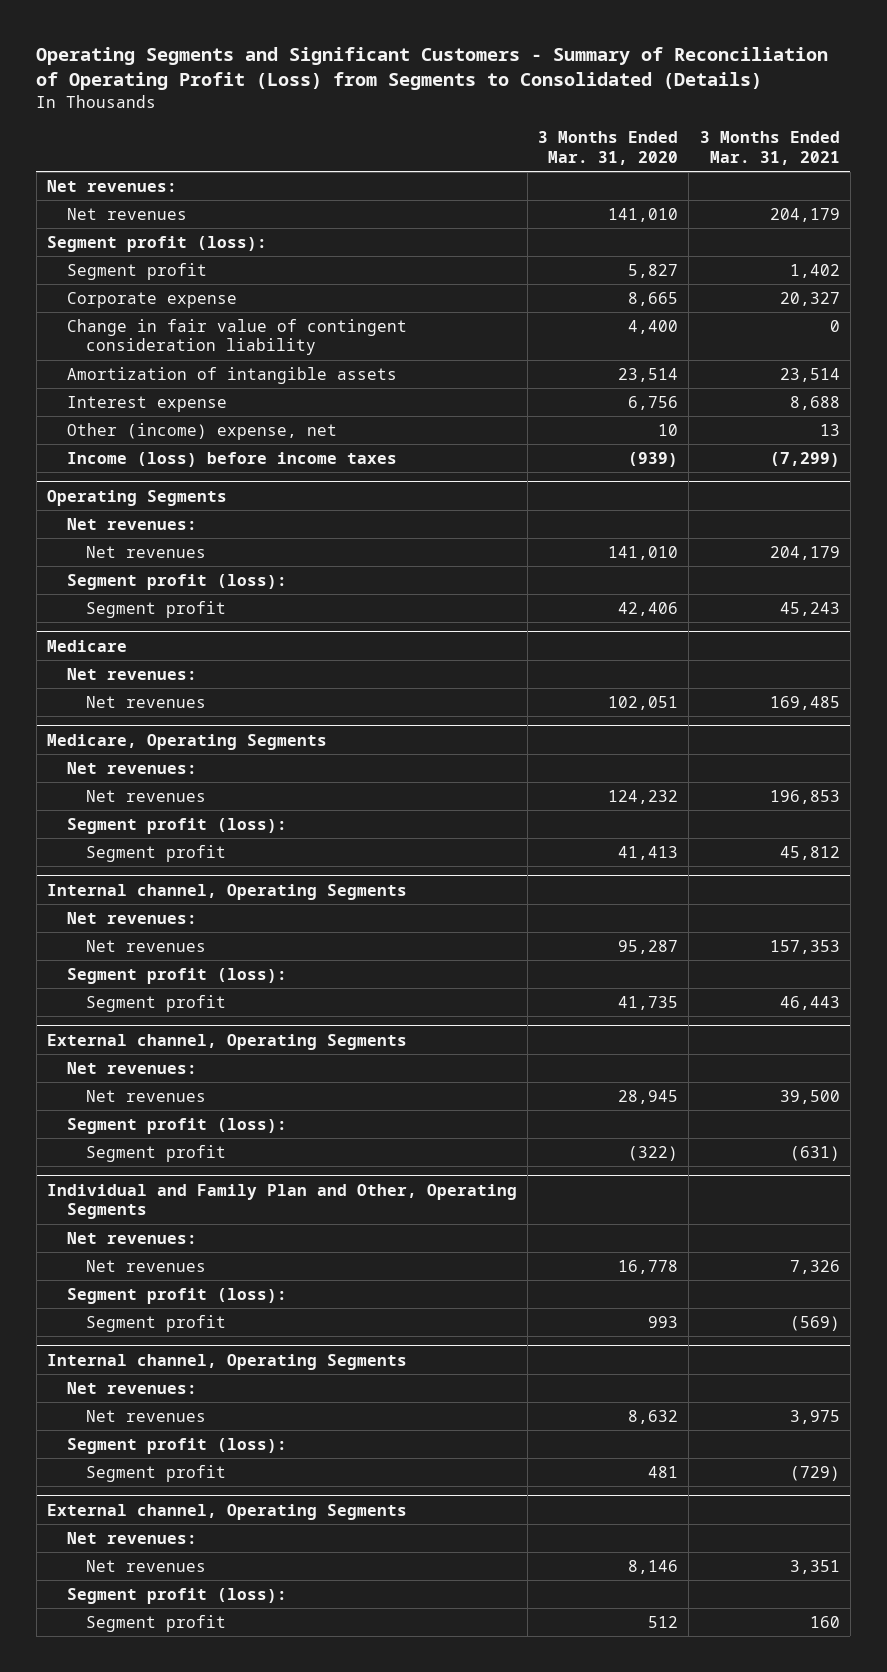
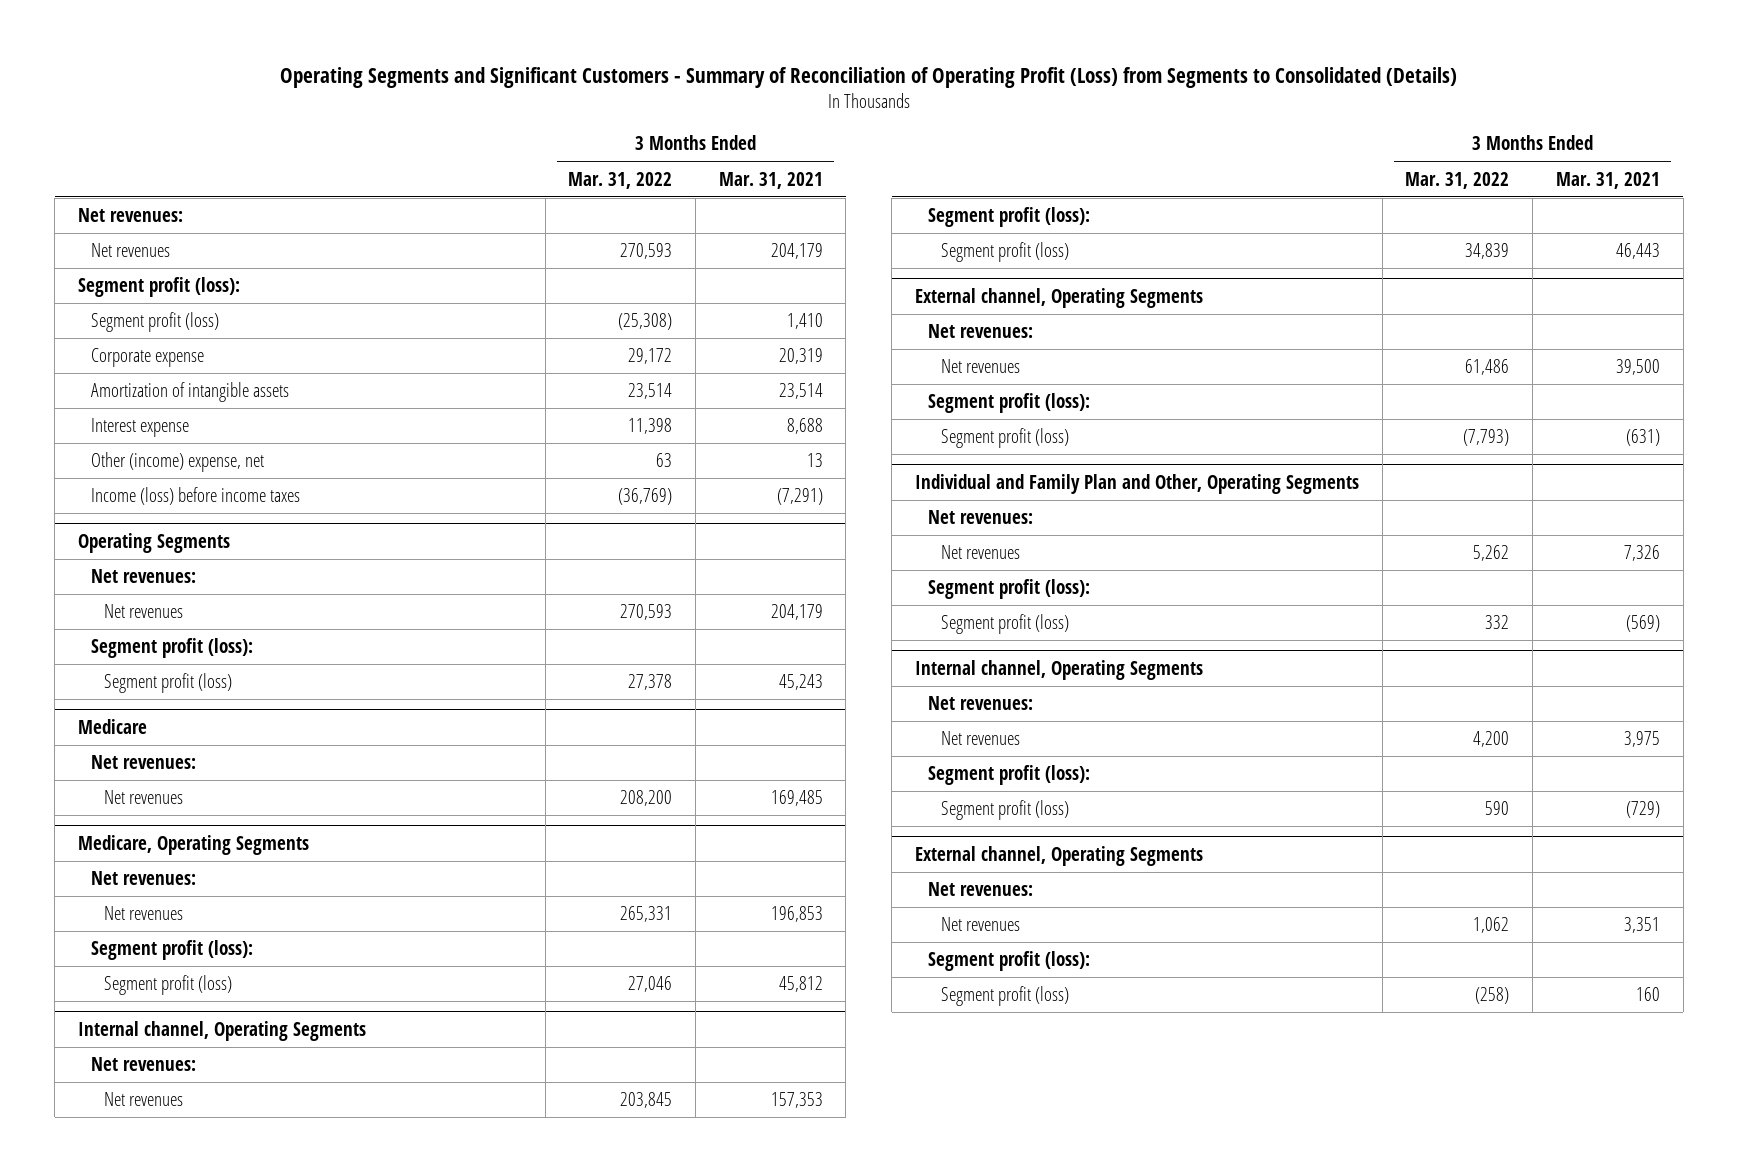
[538,131,679,166] 3 Months Ended Mar. 31, 2020 -> none
none -> [568,171,673,189] Mar. 31, 2022
[66,318,407,356] Change in fair value of contingent consideration liability -> none
[66,262,207,280] Segment profit -> [90,312,219,333] Segment profit (loss)
[789,263,840,278] 1,402 -> [786,313,823,330] 1,410
[779,291,840,306] 20,327 -> [778,348,823,365] 20,319
[769,451,840,467] (7,299) -> [776,488,823,506] (7,291)
[86,600,227,618] Segment profit -> [103,673,232,694] Segment profit (loss)
[86,844,227,862] Segment profit -> [103,975,232,996] Segment profit (loss)
[86,994,227,1012] Segment profit -> [940,242,1069,263] Segment profit (loss)
[86,1144,227,1162] Segment profit -> [940,428,1069,449] Segment profit (loss)
[86,1314,227,1332] Segment profit -> [940,614,1069,635] Segment profit (loss)
[86,1464,227,1482] Segment profit -> [940,800,1069,821] Segment profit (loss)
[86,1614,227,1632] Segment profit -> [940,986,1069,1007] Segment profit (loss)

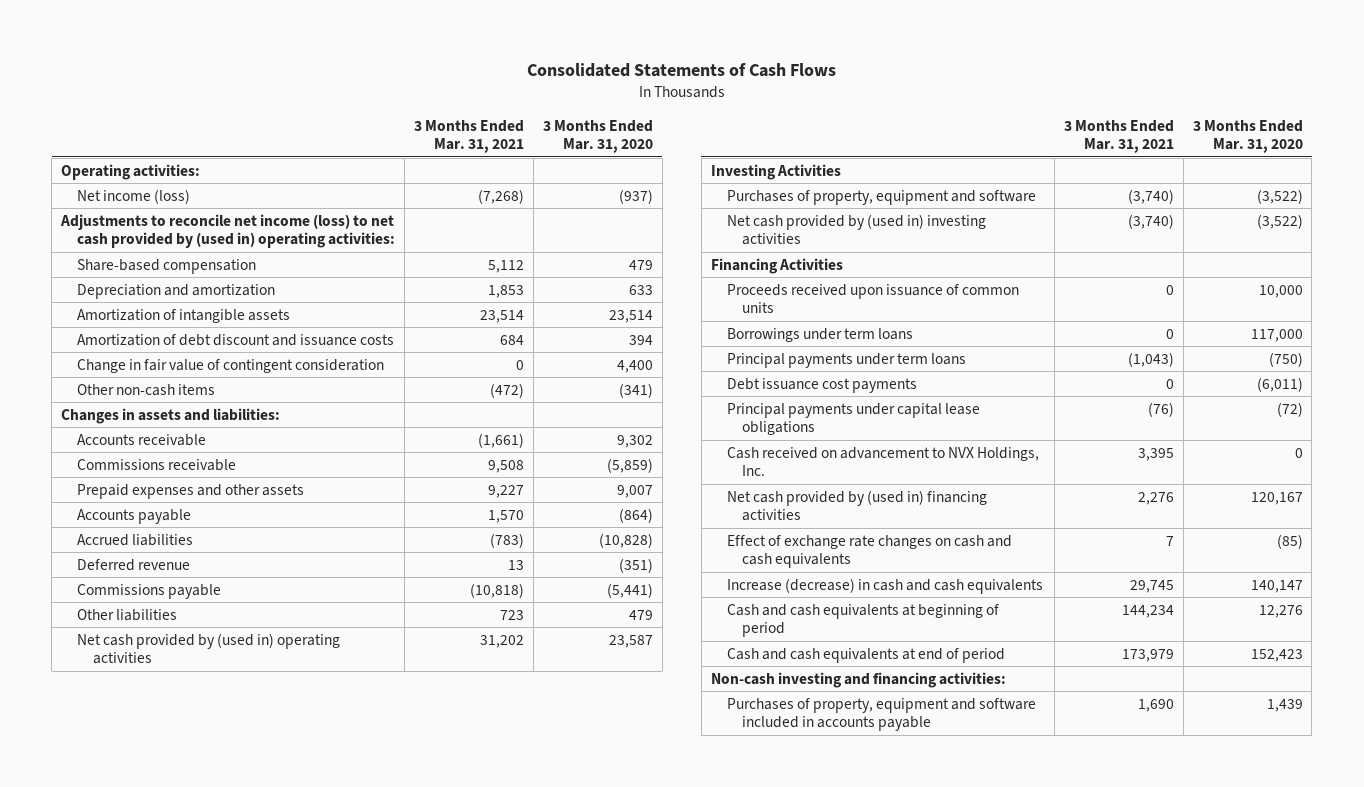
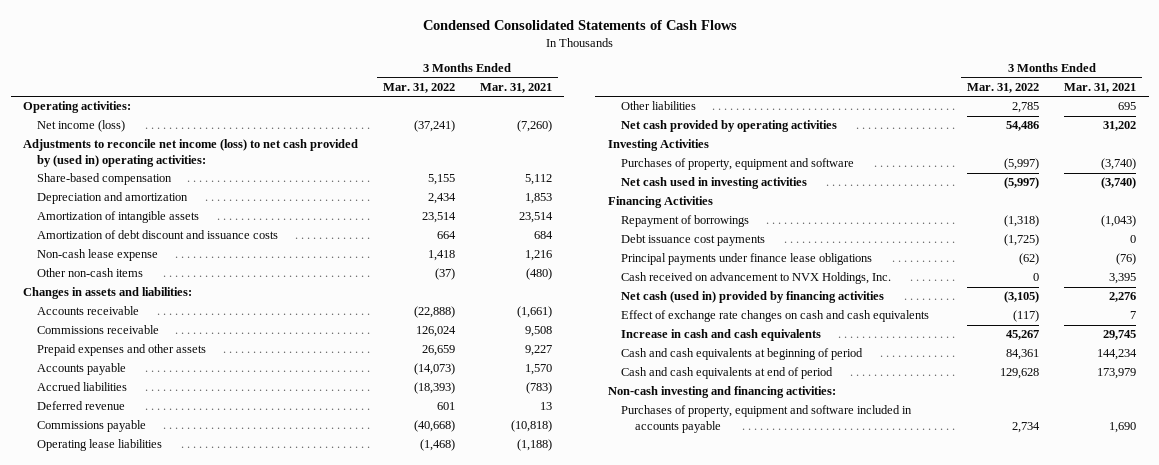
[526,63,836,78] Consolidated Statements of Cash Flows -> [422,19,737,30] Condensed Consolidated Statements of Cash Flows
[542,119,653,154] 3 Months Ended Mar. 31, 2020 -> none
none -> [382,82,455,93] Mar. 31, 2022
[477,188,524,204] (7,268) -> [516,120,552,133] (7,260)
[77,358,385,373] Change in fair value of contingent consideration -> none
none -> [36,249,158,262] Non-cash lease expense
[489,382,524,398] (472) -> [525,268,552,281] (480)
none -> [36,439,162,452] Operating lease liabilities
[499,609,524,620] 723 -> [1118,102,1137,111] 695
[77,632,341,665] Net cash provided by (used in) operating activities -> [621,120,838,133] Net cash provided by operating activities
[726,213,986,246] Net cash provided by (used in) investing activities -> [621,177,808,190] Net cash used in investing activities
[726,283,1019,314] Proceeds received upon issuance of common units -> none
[726,327,913,342] Borrowings under term loans -> none
[726,352,966,368] Principal payments under term loans -> [621,215,750,228] Repayment of borrowings
[726,402,980,436] Principal payments under capital lease obligations -> [621,253,873,266] Principal payments under finance lease obligations
[726,489,987,522] Net cash provided by (used in) financing activities -> [621,291,885,304] Net cash (used in) provided by financing activities
[726,577,1043,594] Increase (decrease) in cash and cash equivalents -> [621,329,822,342] Increase in cash and cash equivalents

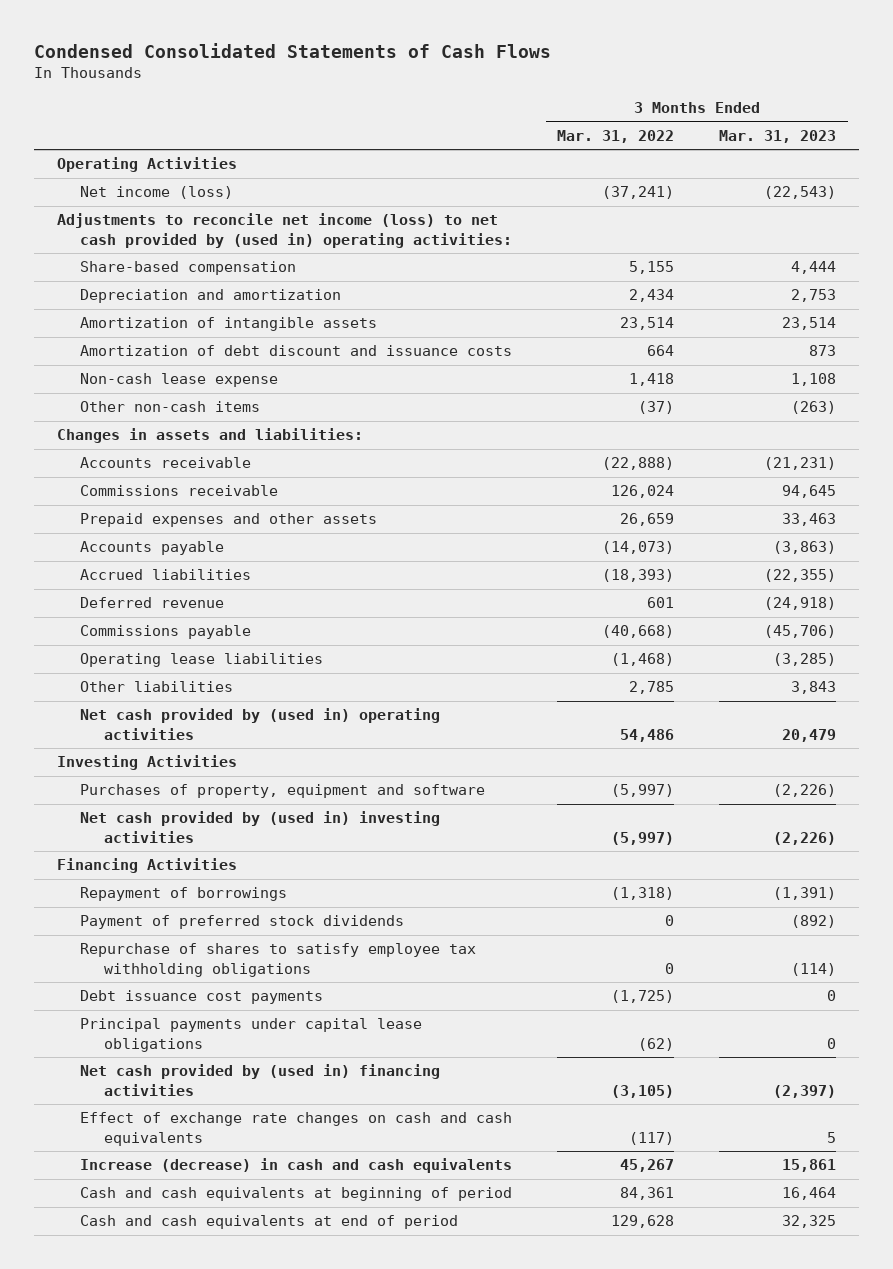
[479,82,552,93] Mar. 31, 2021 -> none
none -> [719,129,837,143] Mar. 31, 2023
[23,101,132,114] Operating activities: -> [56,157,237,173] Operating Activities
[621,120,838,133] Net cash provided by operating activities -> [80,708,441,741] Net cash provided by (used in) operating activities
[621,177,808,190] Net cash used in investing activities -> [80,811,441,844] Net cash provided by (used in) investing activities
none -> [80,915,405,930] Payment of preferred stock dividends
none -> [80,943,477,978] Repurchase of shares to satisfy employee tax withholding obligations
[621,272,892,285] Cash received on advancement to NVX Holdings, Inc. -> none
[621,253,873,266] Principal payments under finance lease obligations -> [80,1018,423,1053] Principal payments under capital lease obligations
[621,291,885,304] Net cash (used in) provided by financing activities -> [80,1064,441,1097] Net cash provided by (used in) financing activities
[621,329,822,342] Increase in cash and cash equivalents -> [80,1158,513,1174] Increase (decrease) in cash and cash equivalents
[607,386,836,399] Non-cash investing and financing activities: -> none
[621,405,913,433] Purchases of property, equipment and software included in accounts payable -> none

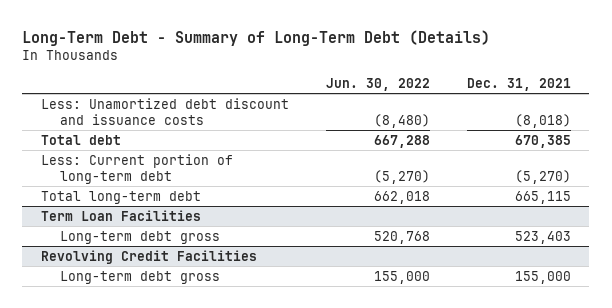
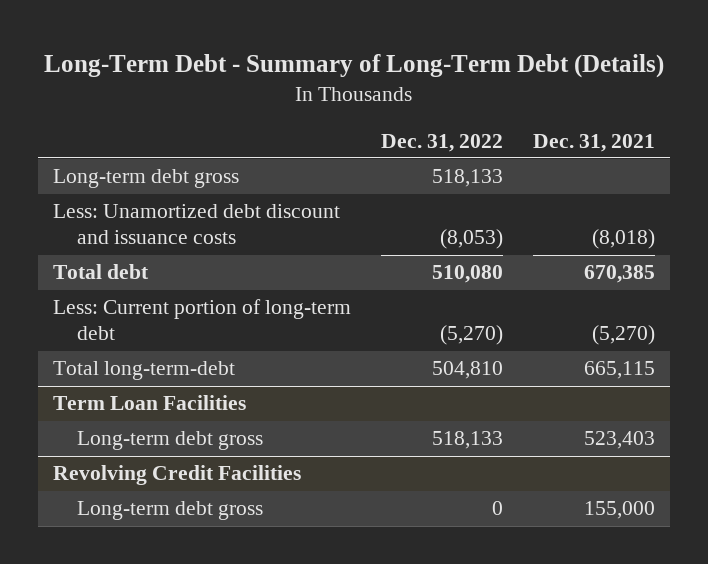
[325,78,430,92] Jun. 30, 2022 -> none
none -> [381,133,504,152] Dec. 31, 2022
none -> [53,169,240,189] Long-term debt gross
[40,190,201,204] Total long-term debt -> [53,361,236,381] Total long-term-debt

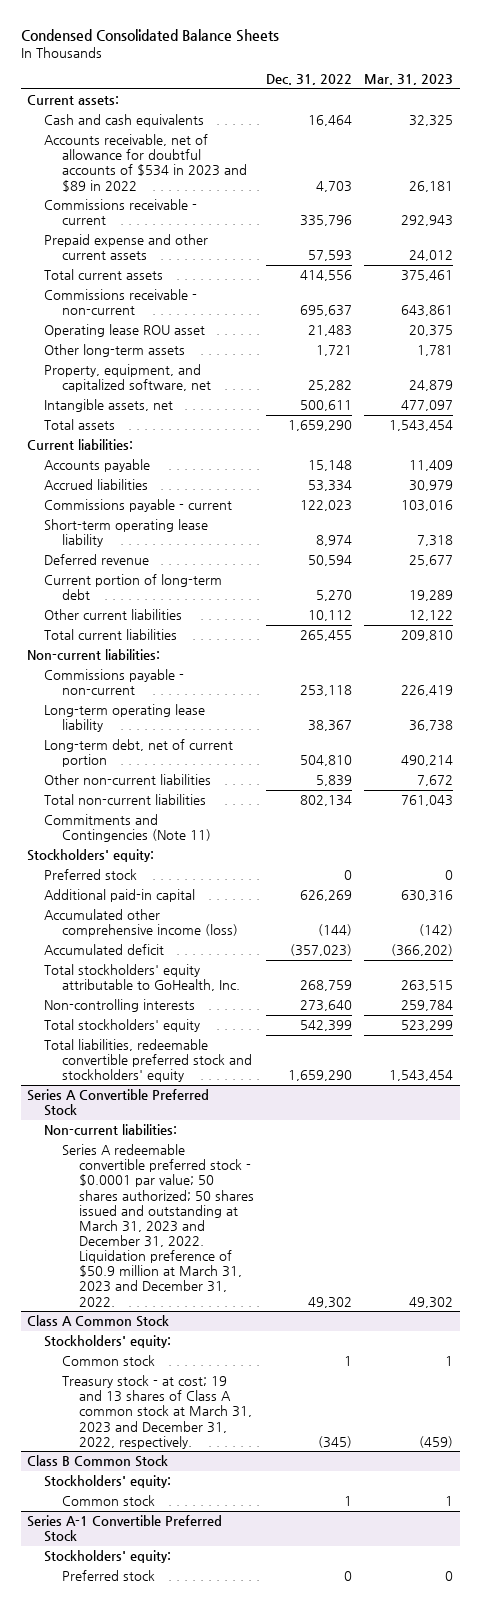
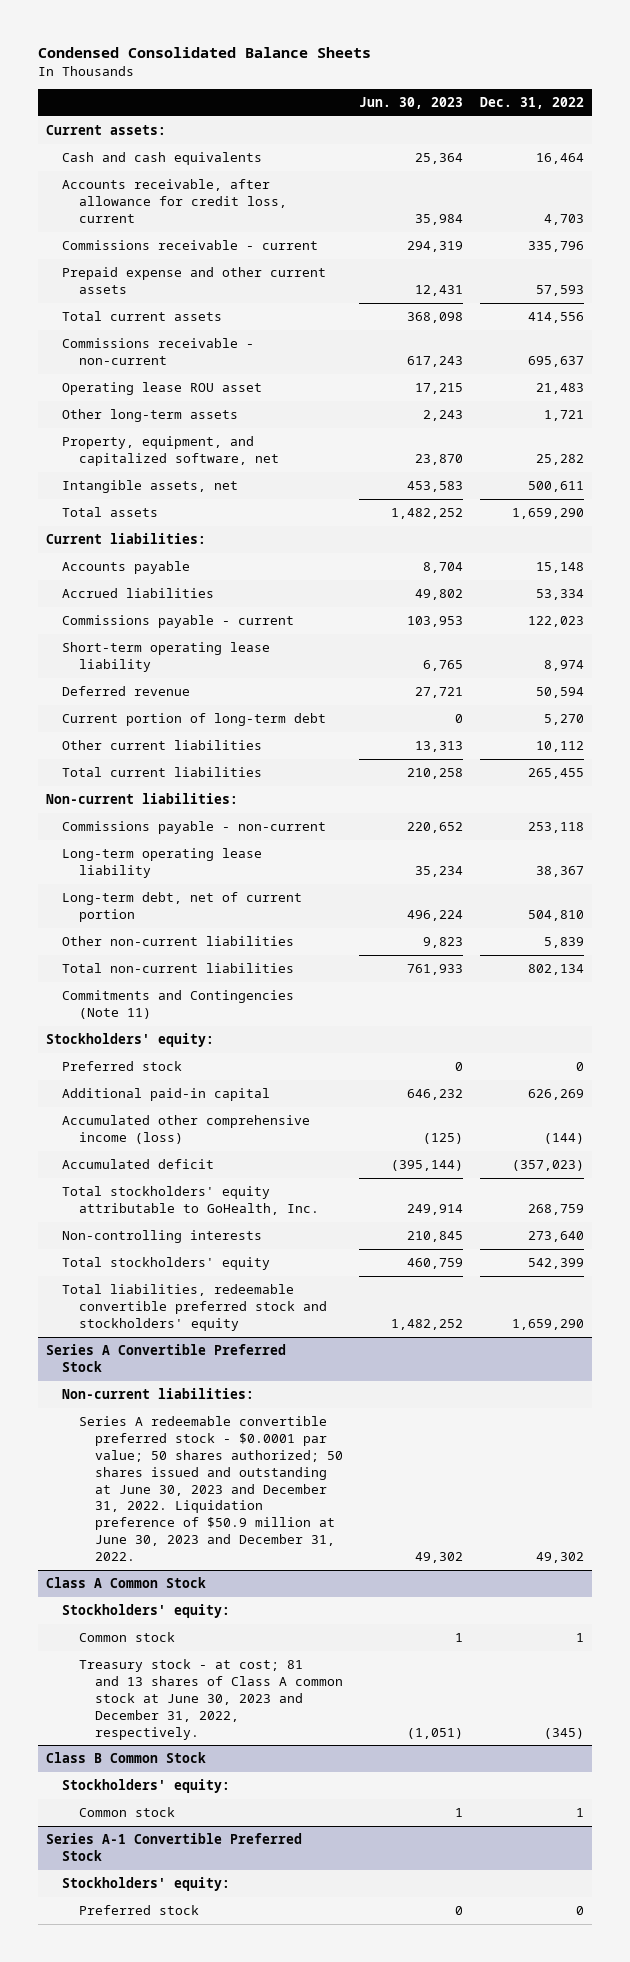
[364,74,454,86] Mar. 31, 2023 -> none
none -> [359,97,464,110] Jun. 30, 2023
[44,134,247,192] Accounts receivable, net of allowance for doubtful accounts of $534 in 2023 and $89 in 2022 -> [62,179,287,223] Accounts receivable, after allowance for credit loss, current
[61,1144,254,1307] Series A redeemable convertible preferred stock - $0.0001 par value; 50 shares authorized; 50 shares issued and outstanding at March 31, 2023 and December 31, 2022. Liquidation preference of $50.9 million at March 31, 2023 and December 31, 2022. -> [78,1416,343,1561] Series A redeemable convertible preferred stock - $0.0001 par value; 50 shares authorized; 50 shares issued and outstanding at June 30, 2023 and December 31, 2022. Liquidation preference of $50.9 million at June 30, 2023 and December 31, 2022.
[61,1375,252,1449] Treasury stock - at cost; 19 and 13 shares of Class A common stock at March 31, 2023 and December 31, 2022, respectively. -> [78,1659,343,1740] Treasury stock - at cost; 81 and 13 shares of Class A common stock at June 30, 2023 and December 31, 2022, respectively.

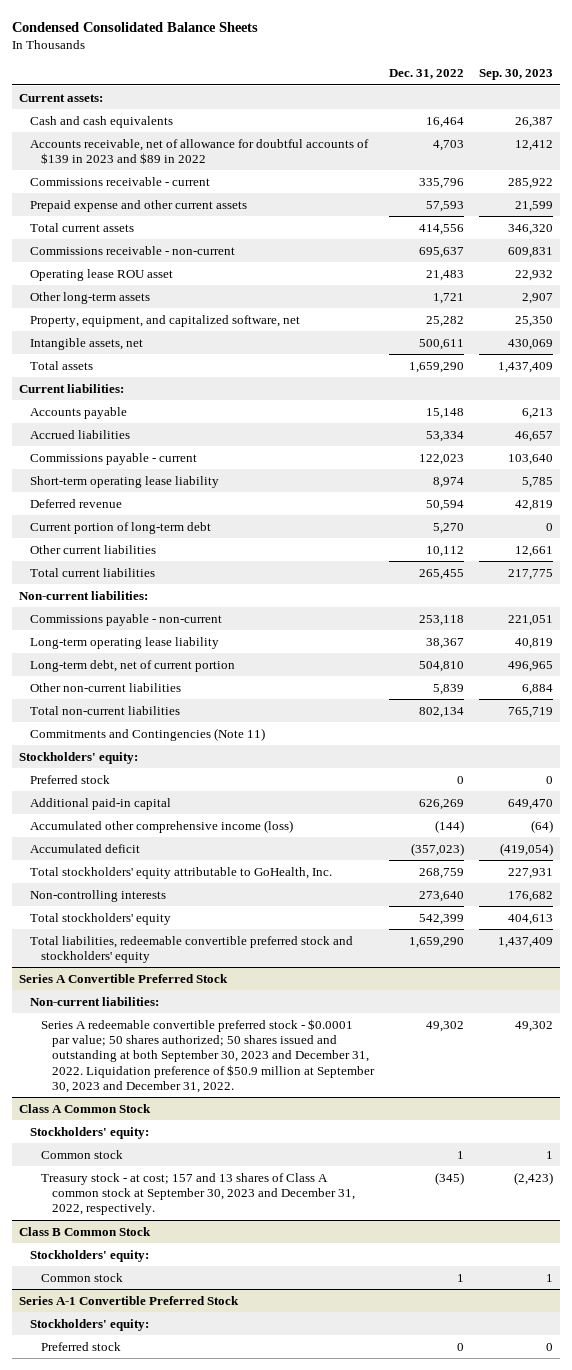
[359,97,464,110] Jun. 30, 2023 -> none
none -> [478,69,553,81] Sep. 30, 2023
[62,179,287,223] Accounts receivable, after allowance for credit loss, current -> [30,138,370,164] Accounts receivable, net of allowance for doubtful accounts of $139 in 2023 and $89 in 2022
[78,1416,343,1561] Series A redeemable convertible preferred stock - $0.0001 par value; 50 shares authorized; 50 shares issued and outstanding at June 30, 2023 and December 31, 2022. Liquidation preference of $50.9 million at June 30, 2023 and December 31, 2022. -> [41,1018,376,1093] Series A redeemable convertible preferred stock - $0.0001 par value; 50 shares authorized; 50 shares issued and outstanding at both September 30, 2023 and December 31, 2022. Liquidation preference of $50.9 million at September 30, 2023 and December 31, 2022.
[78,1659,343,1740] Treasury stock - at cost; 81 and 13 shares of Class A common stock at June 30, 2023 and December 31, 2022, respectively. -> [41,1172,356,1216] Treasury stock - at cost; 157 and 13 shares of Class A common stock at September 30, 2023 and December 31, 2022, respectively.

